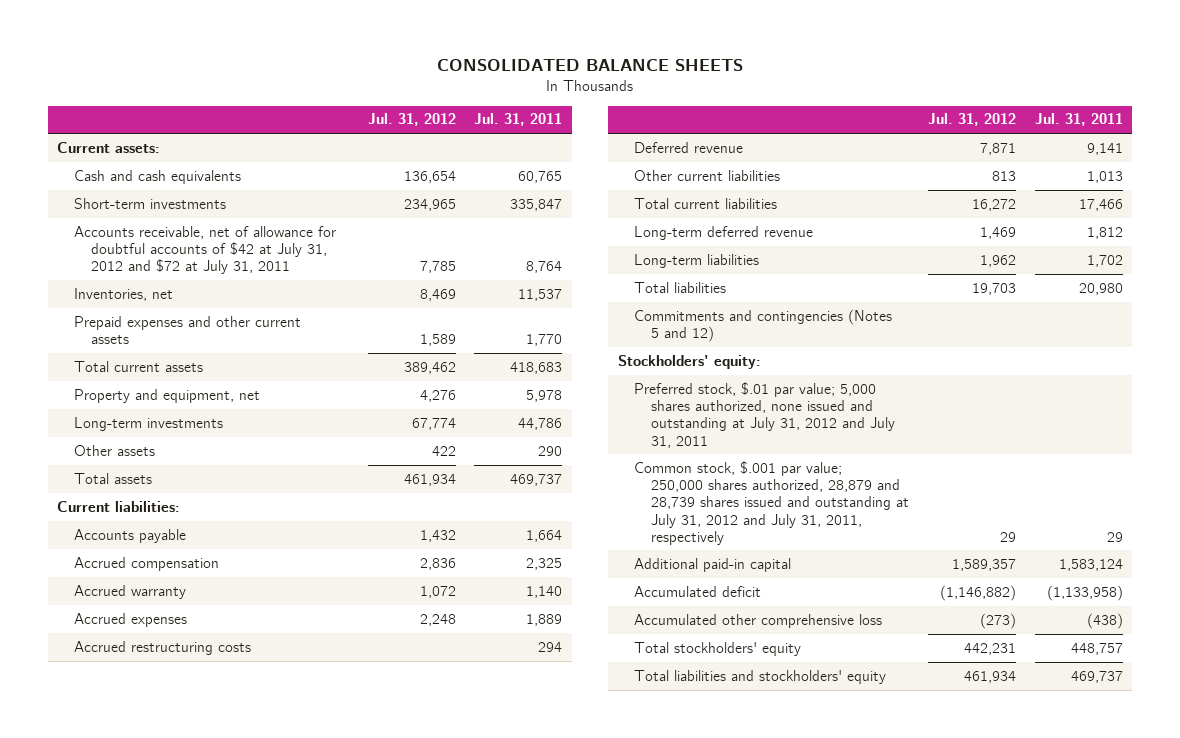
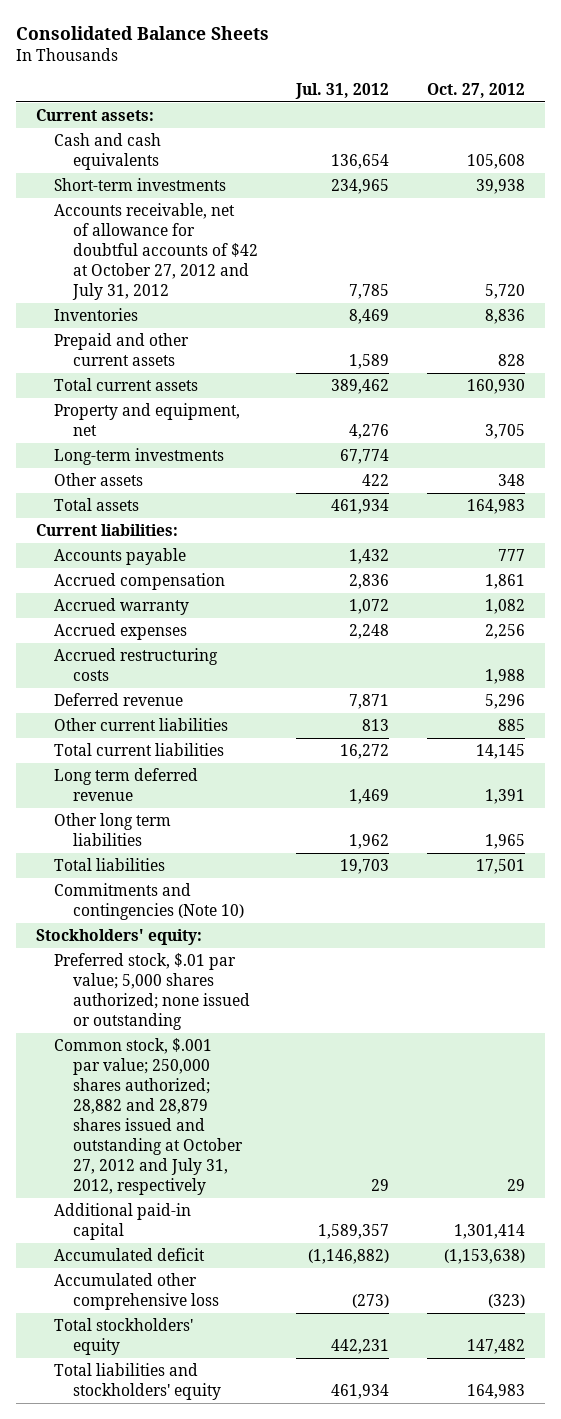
[436,58,743,71] CONSOLIDATED BALANCE SHEETS -> [16,26,270,41] Consolidated Balance Sheets
[474,113,563,127] Jul. 31, 2011 -> none
none -> [427,82,526,98] Oct. 27, 2012
[74,225,337,275] Accounts receivable, net of allowance for doubtful accounts of $42 at July 31, 2012 and $72 at July 31, 2011 -> [54,203,258,301] Accounts receivable, net of allowance for doubtful accounts of $42 at October 27, 2012 and July 31, 2012
[74,287,174,301] Inventories, net -> [54,308,139,322] Inventories
[74,315,302,345] Prepaid expenses and other current assets -> [54,333,190,367] Prepaid and other current assets
[634,225,814,240] Long-term deferred revenue -> [54,768,199,802] Long term deferred revenue
[634,253,760,268] Long-term liabilities -> [54,813,172,847] Other long term liabilities
[634,308,893,343] Commitments and contingencies (Notes 5 and 12) -> [54,883,244,921] Commitments and contingencies (Note 10)
[634,381,896,448] Preferred stock, $.01 par value; 5,000 shares authorized, none issued and outstanding at July 31, 2012 and July 31, 2011 -> [54,953,250,1031] Preferred stock, $.01 par value; 5,000 shares authorized; none issued or outstanding
[634,460,910,545] Common stock, $.001 par value; 250,000 shares authorized, 28,879 and 28,739 shares issued and outstanding at July 31, 2012 and July 31, 2011, respectively -> [54,1038,243,1196] Common stock, $.001 par value; 250,000 shares authorized; 28,882 and 28,879 shares issued and outstanding at October 27, 2012 and July 31, 2012, respectively

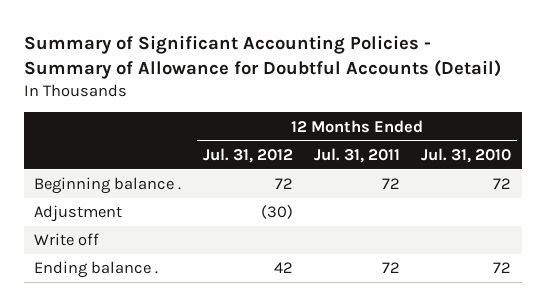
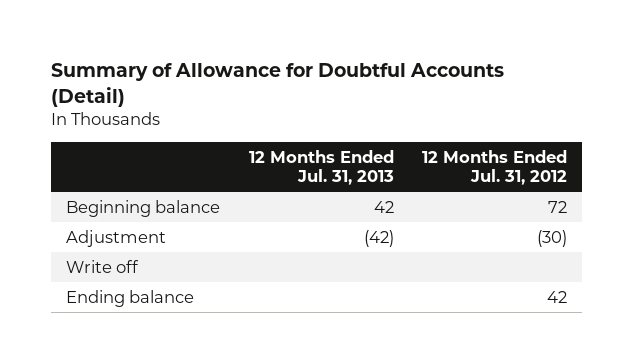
[23,35,501,80] Summary of Significant Accounting Policies - Summary of Allowance for Doubtful Accounts (Detail) -> [51,63,505,107] Summary of Allowance for Doubtful Accounts (Detail)
[314,147,401,163] Jul. 31, 2011 -> none
[421,147,512,163] Jul. 31, 2010 -> none
none -> [248,149,394,186] 12 Months Ended Jul. 31, 2013
[34,177,182,195] Beginning balance . -> [65,199,220,217] Beginning balance
[34,261,159,279] Ending balance . -> [65,289,194,307] Ending balance

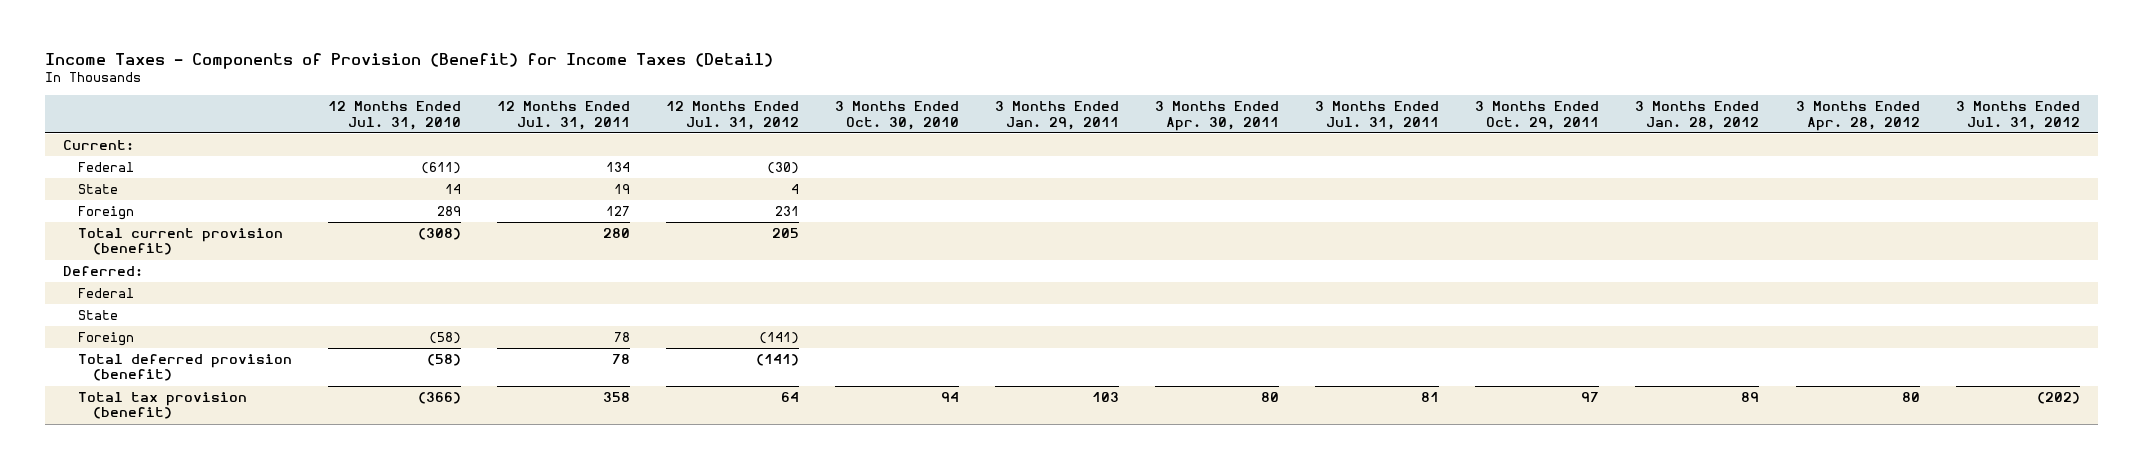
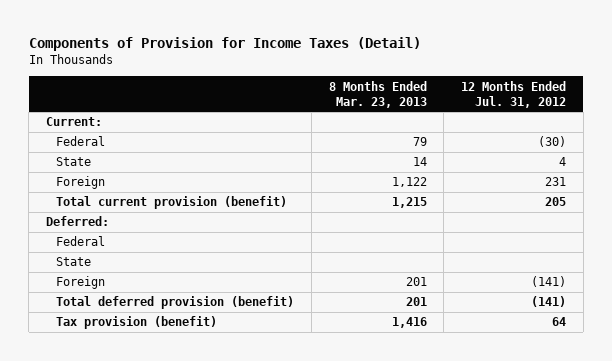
[44,52,773,69] Income Taxes - Components of Provision (Benefit) for Income Taxes (Detail) -> [28,36,421,51] Components of Provision for Income Taxes (Detail)
[327,101,461,130] 12 Months Ended Jul. 31, 2010 -> none
[496,101,630,130] 12 Months Ended Jul. 31, 2011 -> none
[835,101,960,130] 3 Months Ended Oct. 30, 2010 -> none
[995,101,1120,130] 3 Months Ended Jan. 29, 2011 -> none
[1155,101,1280,131] 3 Months Ended Apr. 30, 2011 -> none
[1315,101,1440,130] 3 Months Ended Jul. 31, 2011 -> none
[1475,101,1600,130] 3 Months Ended Oct. 29, 2011 -> none
[1635,101,1760,130] 3 Months Ended Jan. 28, 2012 -> none
[1795,101,1920,131] 3 Months Ended Apr. 28, 2012 -> none
[1955,101,2080,130] 3 Months Ended Jul. 31, 2012 -> none
none -> [328,80,427,108] 8 Months Ended Mar. 23, 2013
[77,392,247,420] Total tax provision (benefit) -> [56,316,218,330] Tax provision (benefit)

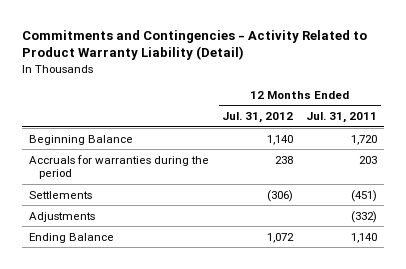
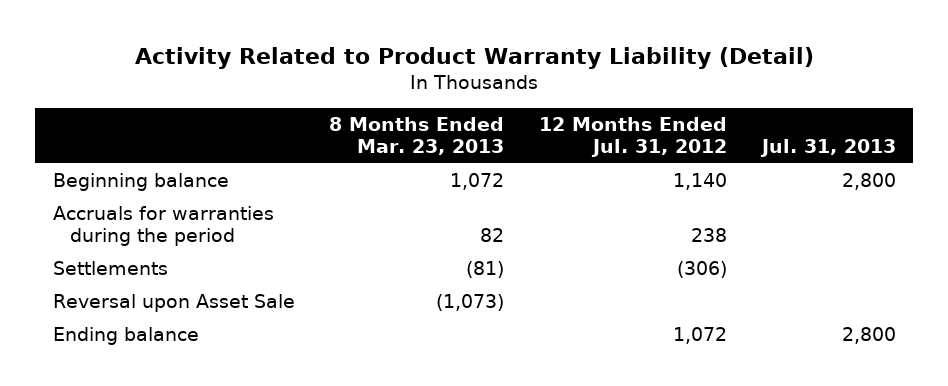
[21,29,367,61] Commitments and Contingencies - Activity Related to Product Warranty Liability (Detail) -> [135,47,815,70] Activity Related to Product Warranty Liability (Detail)
[306,112,378,124] Jul. 31, 2011 -> none
none -> [329,117,505,156] 8 Months Ended Mar. 23, 2013
none -> [759,139,896,158] Jul. 31, 2013
[28,134,133,145] Beginning Balance -> [52,173,229,192] Beginning balance
[28,211,95,222] Adjustments -> [52,294,295,313] Reversal upon Asset Sale
[28,232,114,243] Ending Balance -> [52,327,199,346] Ending balance

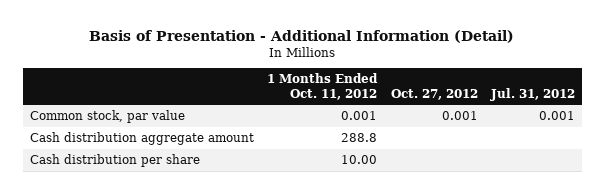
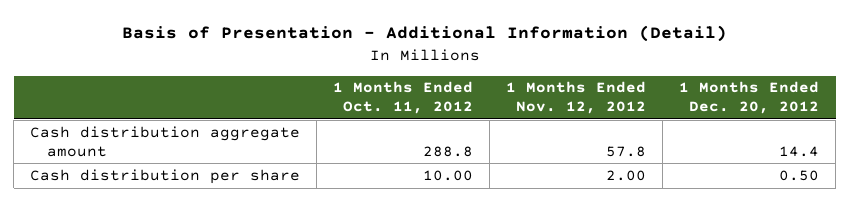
[390,88,478,100] Oct. 27, 2012 -> none
[490,87,576,101] Jul. 31, 2012 -> none
none -> [506,81,647,115] 1 Months Ended Nov. 12, 2012
none -> [679,81,820,115] 1 Months Ended Dec. 20, 2012
[29,110,185,124] Common stock, par value -> none

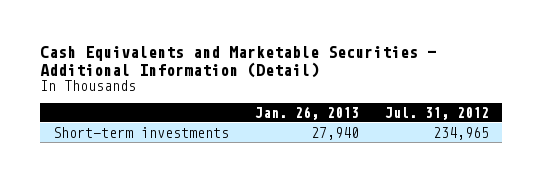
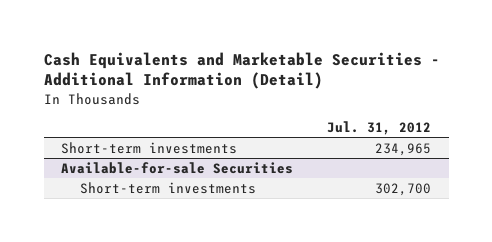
[254,105,359,120] Jan. 26, 2013 -> none
none -> [60,161,293,174] Available-for-sale Securities
none -> [80,181,257,194] Short-term investments

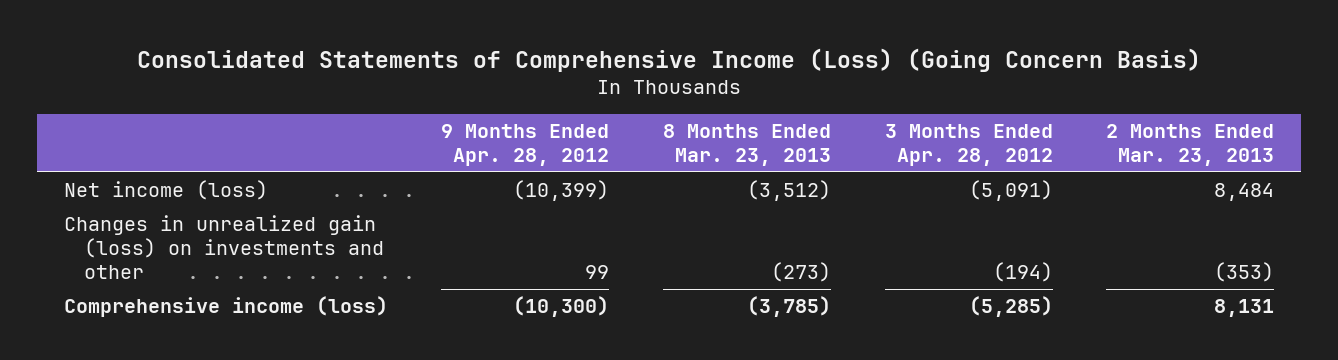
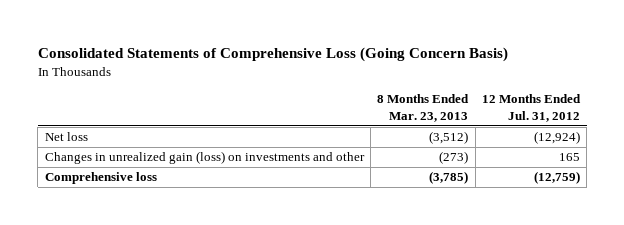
[137,47,1202,72] Consolidated Statements of Comprehensive Income (Loss) (Going Concern Basis) -> [37,47,508,63] Consolidated Statements of Comprehensive Loss (Going Concern Basis)
[441,124,610,167] 9 Months Ended Apr. 28, 2012 -> none
[884,124,1053,167] 3 Months Ended Apr. 28, 2012 -> none
[1106,124,1275,167] 2 Months Ended Mar. 23, 2013 -> none
none -> [481,94,581,122] 12 Months Ended Jul. 31, 2012
[63,180,268,201] Net income (loss) -> [44,132,88,142] Net loss
[63,296,388,318] Comprehensive income (loss) -> [44,172,157,185] Comprehensive loss

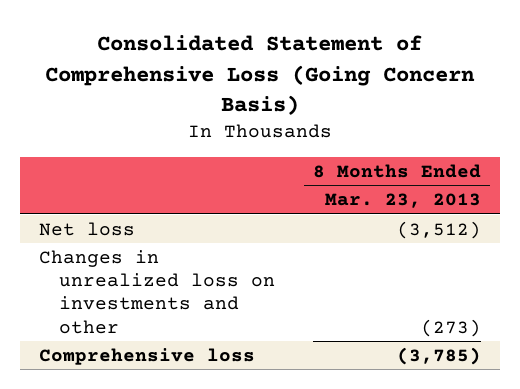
[37,47,508,63] Consolidated Statements of Comprehensive Loss (Going Concern Basis) -> [44,35,475,115] Consolidated Statement of Comprehensive Loss (Going Concern Basis)
[481,94,581,122] 12 Months Ended Jul. 31, 2012 -> none
[44,151,365,165] Changes in unrealized gain (loss) on investments and other -> [38,249,276,334] Changes in unrealized loss on investments and other

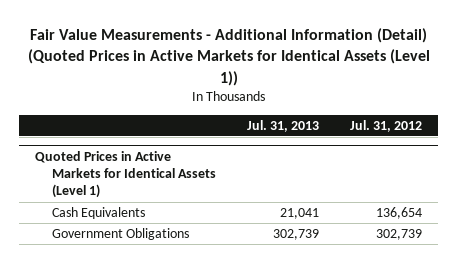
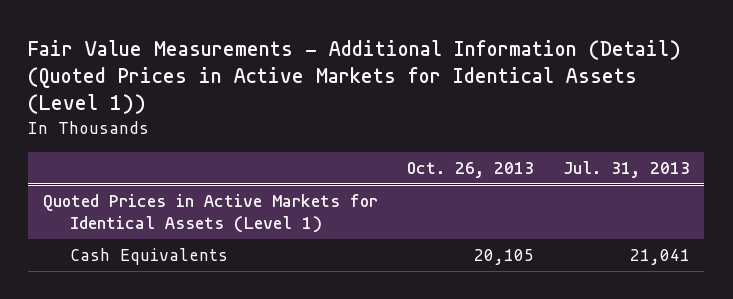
[350,119,423,132] Jul. 31, 2012 -> none
none -> [406,161,534,178] Oct. 26, 2013
[51,228,189,241] Government Obligations -> none

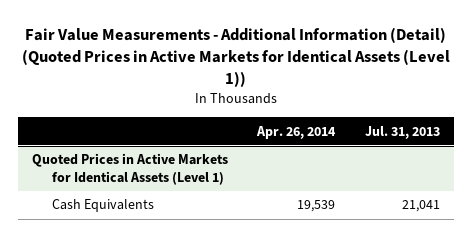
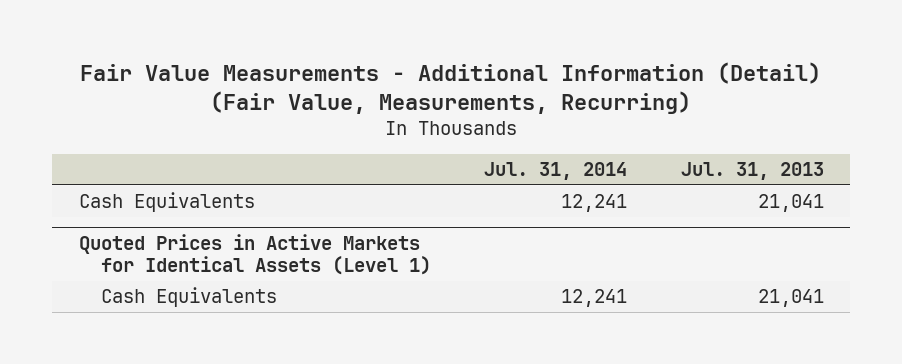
[21,26,450,87] Fair Value Measurements - Additional Information (Detail) (Quoted Prices in Active Markets for Identical Assets (Level 1)) -> [80,61,822,114] Fair Value Measurements - Additional Information (Detail) (Fair Value, Measurements, Recurring)
[256,125,337,139] Apr. 26, 2014 -> none
none -> [484,162,628,181] Jul. 31, 2014
none -> [78,192,255,213] Cash Equivalents

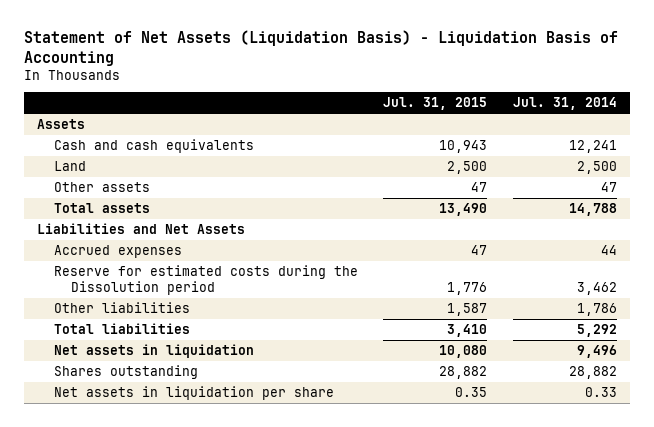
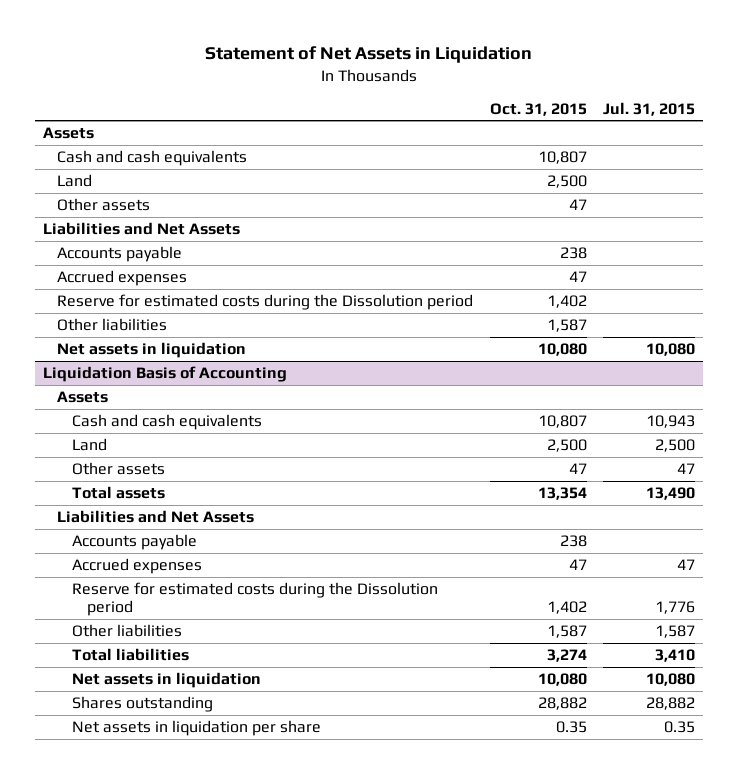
[24,30,619,66] Statement of Net Assets (Liquidation Basis) - Liquidation Basis of Accounting -> [204,46,532,64] Statement of Net Assets in Liquidation
[512,97,617,111] Jul. 31, 2014 -> none
none -> [489,102,587,116] Oct. 31, 2015
none -> [57,150,248,167] Cash and cash equivalents
none -> [57,174,93,188] Land
none -> [57,198,151,212] Other assets
none -> [42,222,240,236] Liabilities and Net Assets
none -> [57,246,183,263] Accounts payable
none -> [57,270,188,287] Accrued expenses
none -> [57,294,474,311] Reserve for estimated costs during the Dissolution period
none -> [57,318,168,332] Other liabilities
none -> [57,342,247,359] Net assets in liquidation
none -> [42,366,287,383] Liquidation Basis of Accounting
none -> [57,391,109,404] Assets
none -> [72,534,198,551] Accounts payable

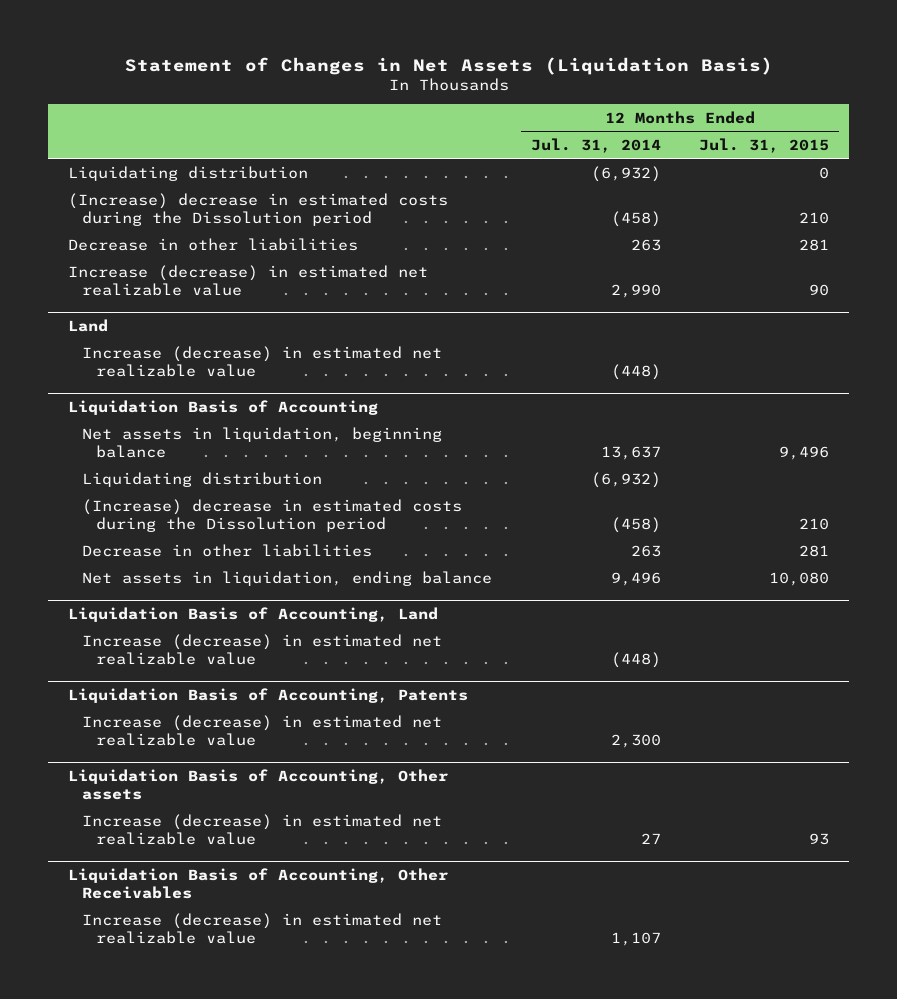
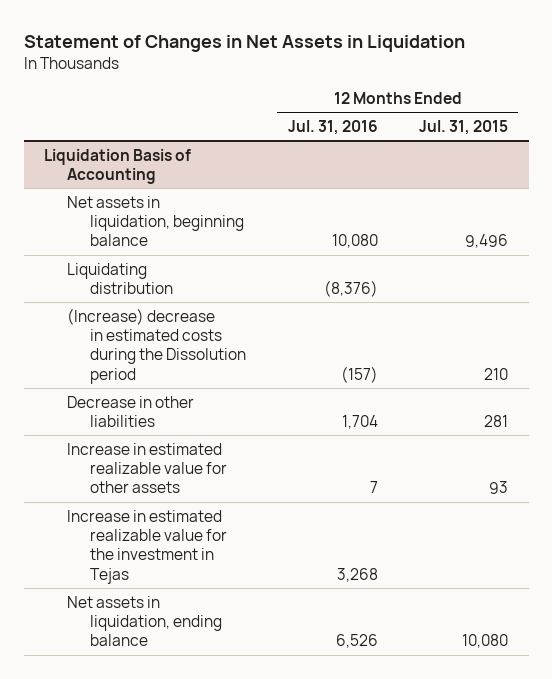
[124,56,773,75] Statement of Changes in Net Assets (Liquidation Basis) -> [23,34,465,52] Statement of Changes in Net Assets in Liquidation
[530,137,661,153] Jul. 31, 2014 -> none
none -> [287,119,378,135] Jul. 31, 2016
[67,165,308,181] Liquidating distribution -> none
[67,192,448,226] (Increase) decrease in estimated costs during the Dissolution period -> none
[67,237,358,251] Decrease in other liabilities -> none
[67,264,428,296] Increase (decrease) in estimated net realizable value -> none
[67,318,108,332] Land -> none
[82,345,443,377] Increase (decrease) in estimated net realizable value -> none
none -> [67,442,228,494] Increase in estimated realizable value for other assets
none -> [67,509,228,584] Increase in estimated realizable value for the investment in Tejas
[67,606,438,622] Liquidation Basis of Accounting, Land -> none
[82,633,443,665] Increase (decrease) in estimated net realizable value -> none
[67,687,468,703] Liquidation Basis of Accounting, Patents -> none
[82,714,443,746] Increase (decrease) in estimated net realizable value -> none
[67,768,448,800] Liquidation Basis of Accounting, Other assets -> none
[82,813,443,845] Increase (decrease) in estimated net realizable value -> none
[67,867,448,899] Liquidation Basis of Accounting, Other Receivables -> none
[82,912,443,944] Increase (decrease) in estimated net realizable value -> none

